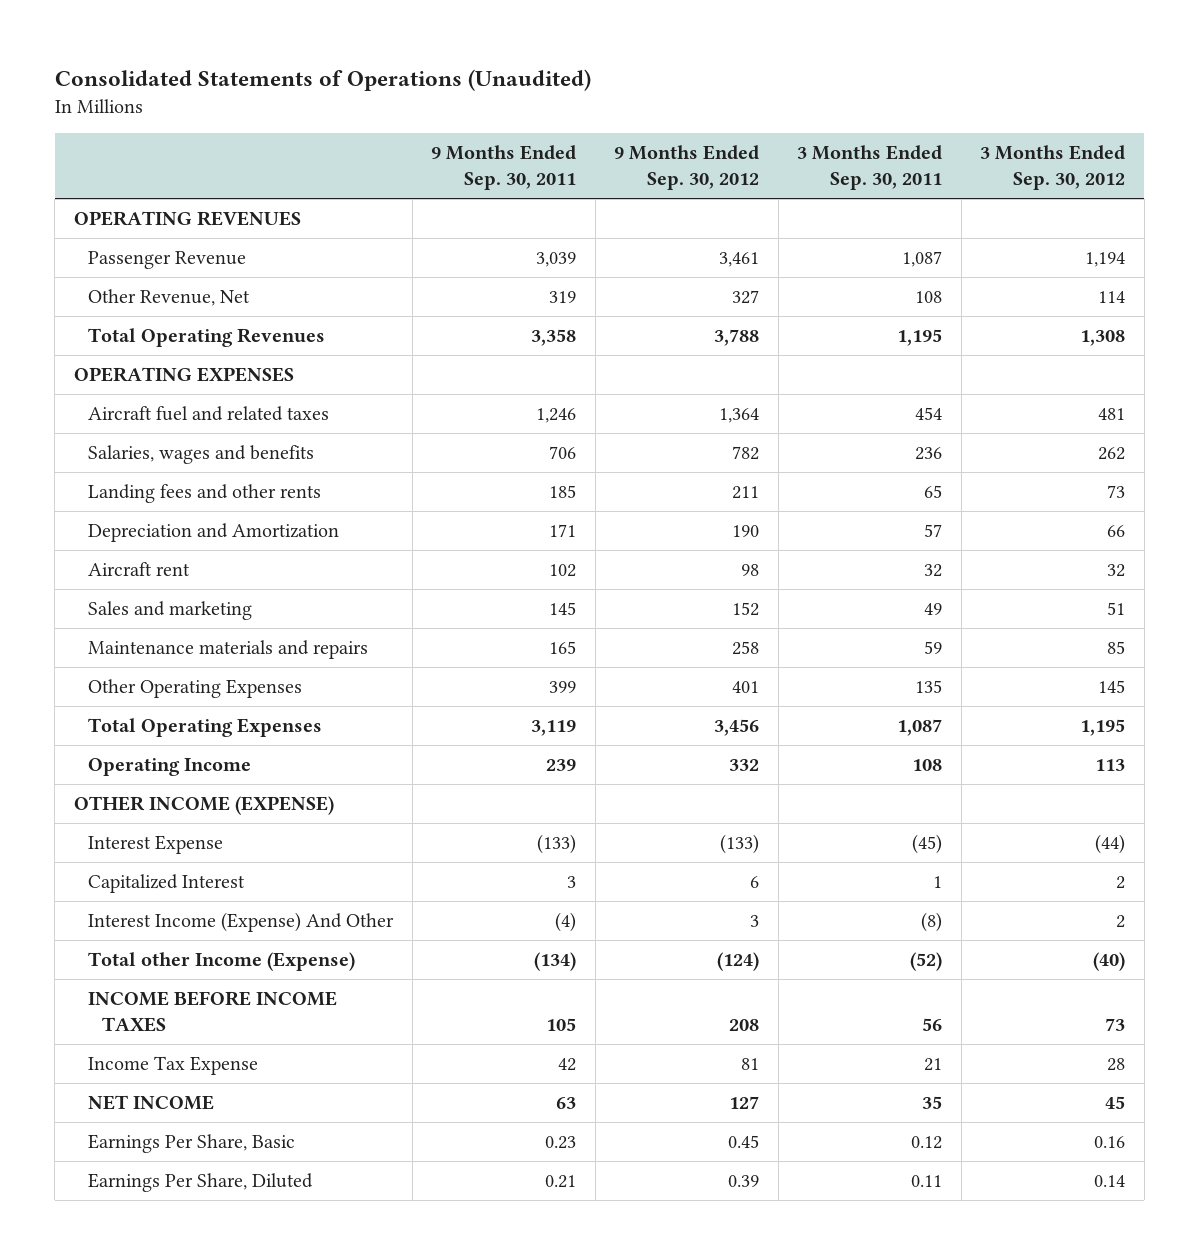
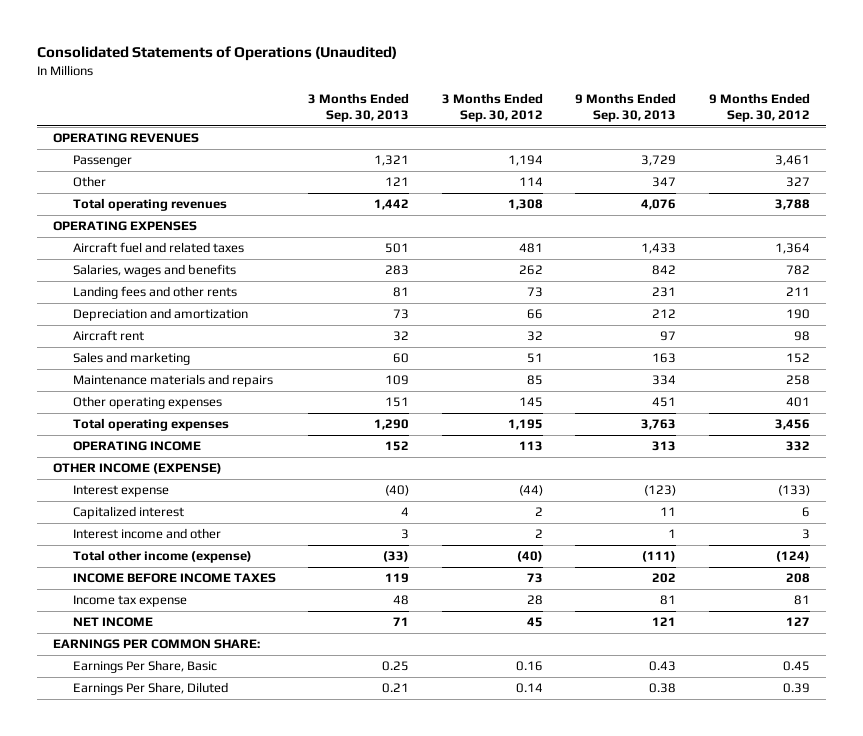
[431,145,577,190] 9 Months Ended Sep. 30, 2011 -> none
[797,145,943,190] 3 Months Ended Sep. 30, 2011 -> none
none -> [308,93,410,123] 3 Months Ended Sep. 30, 2013
none -> [575,93,677,123] 9 Months Ended Sep. 30, 2013
[88,251,247,270] Passenger Revenue -> [72,155,132,168] Passenger
[88,289,251,307] Other Revenue, Net -> [72,176,106,188] Other
[88,328,326,348] Total Operating Revenues -> [72,198,227,212] Total operating revenues
[88,523,340,543] Depreciation and Amortization -> [72,308,248,322] Depreciation and amortization
[88,679,303,699] Other Operating Expenses -> [72,396,222,410] Other operating expenses
[88,718,323,738] Total Operating Expenses -> [72,418,229,432] Total operating expenses
[88,758,252,777] Operating Income -> [72,441,201,452] OPERATING INCOME
[88,835,224,855] Interest Expense -> [72,485,169,498] Interest expense
[88,874,246,894] Capitalized Interest -> [72,506,184,520] Capitalized interest
[88,912,395,933] Interest Income (Expense) And Other -> [72,528,221,540] Interest income and other
[88,952,356,972] Total other Income (Expense) -> [72,550,252,564] Total other income (expense)
[88,1056,259,1076] Income Tax Expense -> [72,595,187,608] Income tax expense
none -> [53,639,261,650] EARNINGS PER COMMON SHARE:

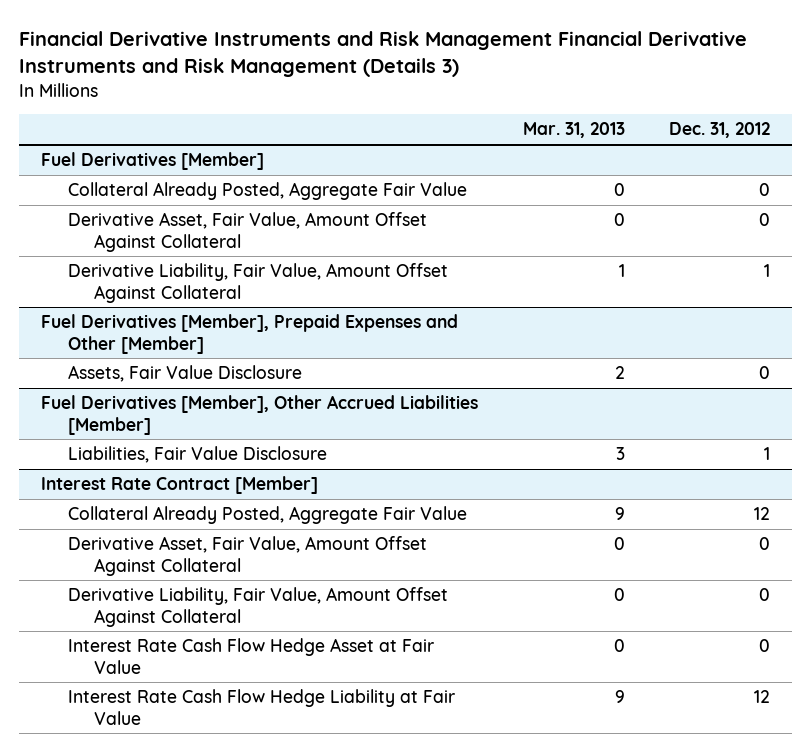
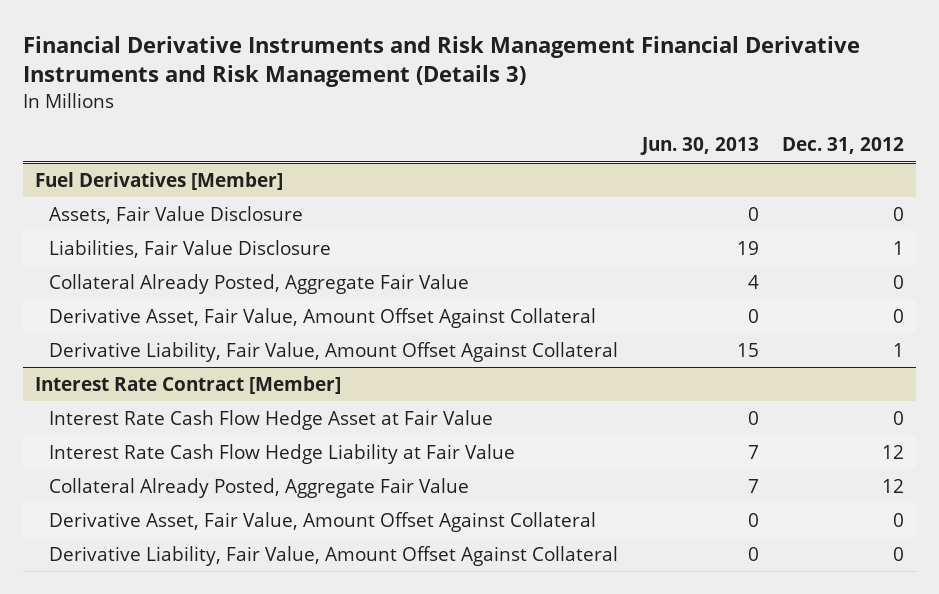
[522,122,625,139] Mar. 31, 2013 -> none
none -> [639,137,759,156] Jun. 30, 2013
none -> [48,205,303,224] Assets, Fair Value Disclosure
none -> [48,239,331,258] Liabilities, Fair Value Disclosure
[41,314,459,354] Fuel Derivatives [Member], Prepaid Expenses and Other [Member] -> none
[67,365,302,383] Assets, Fair Value Disclosure -> none
[41,395,479,435] Fuel Derivatives [Member], Other Accrued Liabilities [Member] -> none
[67,446,327,464] Liabilities, Fair Value Disclosure -> none
[67,638,434,674] Interest Rate Cash Flow Hedge Asset at Fair Value -> [48,409,493,430] Interest Rate Cash Flow Hedge Asset at Fair Value
[67,689,455,725] Interest Rate Cash Flow Hedge Liability at Fair Value -> [48,443,515,464] Interest Rate Cash Flow Hedge Liability at Fair Value

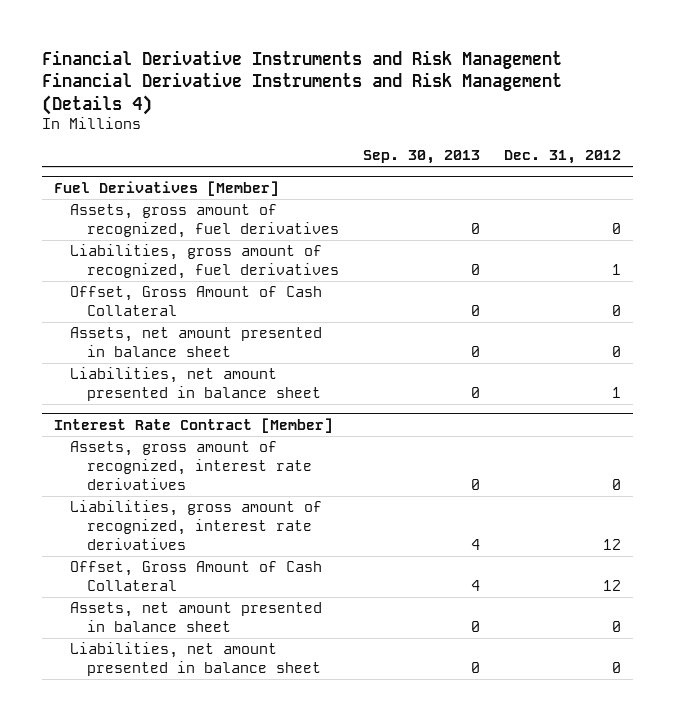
[23,35,861,88] Financial Derivative Instruments and Risk Management Financial Derivative Instruments and Risk Management (Details 3) -> [41,49,562,115] Financial Derivative Instruments and Risk Management Financial Derivative Instruments and Risk Management (Details 4)
[639,137,759,156] Jun. 30, 2013 -> none
none -> [363,150,481,165] Sep. 30, 2013
[48,205,303,224] Assets, Fair Value Disclosure -> [70,204,340,239] Assets, gross amount of recognized, fuel derivatives
[48,239,331,258] Liabilities, Fair Value Disclosure -> [70,244,340,280] Liabilities, gross amount of recognized, fuel derivatives
[48,273,469,294] Collateral Already Posted, Aggregate Fair Value -> [70,286,323,317] Offset, Gross Amount of Cash Collateral
[48,307,596,328] Derivative Asset, Fair Value, Amount Offset Against Collateral -> [70,327,323,358] Assets, net amount presented in balance sheet
[48,341,618,362] Derivative Liability, Fair Value, Amount Offset Against Collateral -> [70,367,322,402] Liabilities, net amount presented in balance sheet
[48,409,493,430] Interest Rate Cash Flow Hedge Asset at Fair Value -> [70,441,313,491] Assets, gross amount of recognized, interest rate derivatives
[48,443,515,464] Interest Rate Cash Flow Hedge Liability at Fair Value -> [70,500,323,551] Liabilities, gross amount of recognized, interest rate derivatives
[48,477,469,498] Collateral Already Posted, Aggregate Fair Value -> [70,561,323,592] Offset, Gross Amount of Cash Collateral
[48,511,596,532] Derivative Asset, Fair Value, Amount Offset Against Collateral -> [70,602,323,633] Assets, net amount presented in balance sheet
[48,545,618,566] Derivative Liability, Fair Value, Amount Offset Against Collateral -> [70,642,322,677] Liabilities, net amount presented in balance sheet

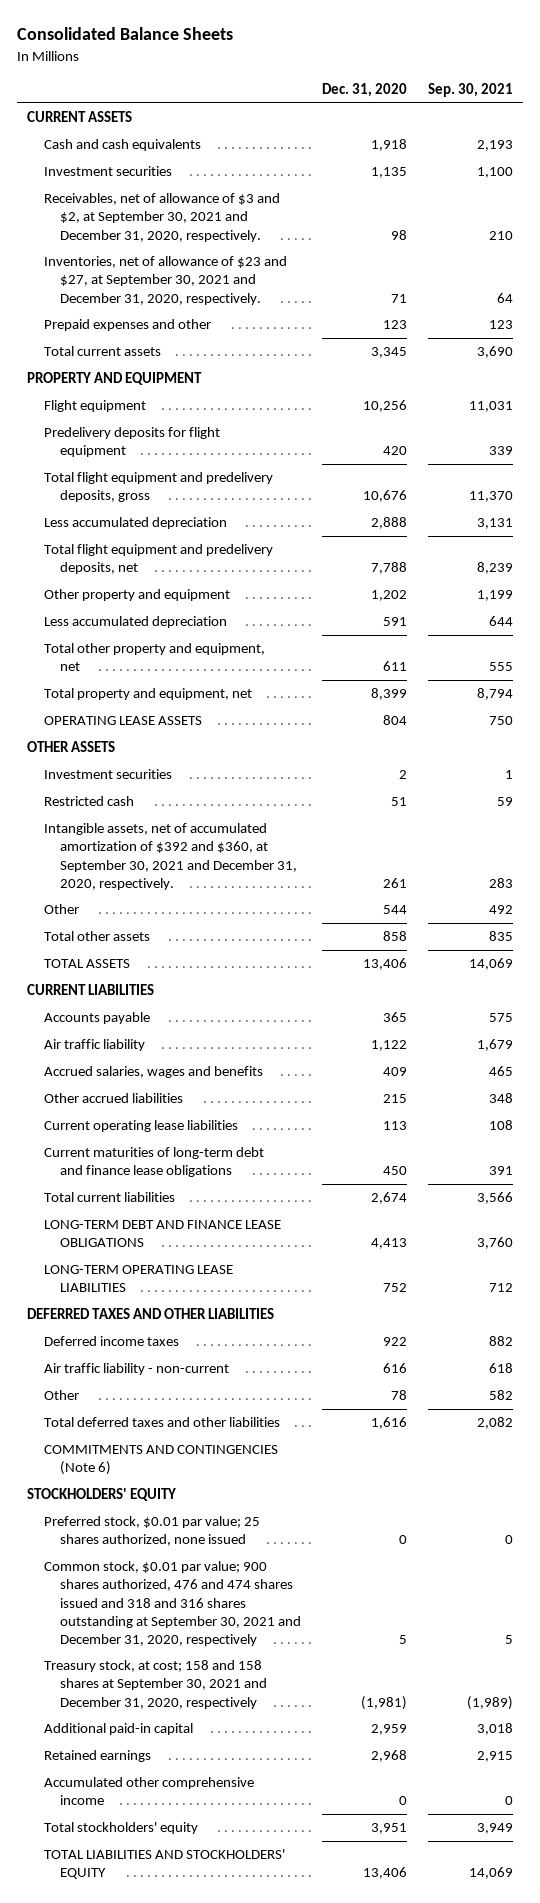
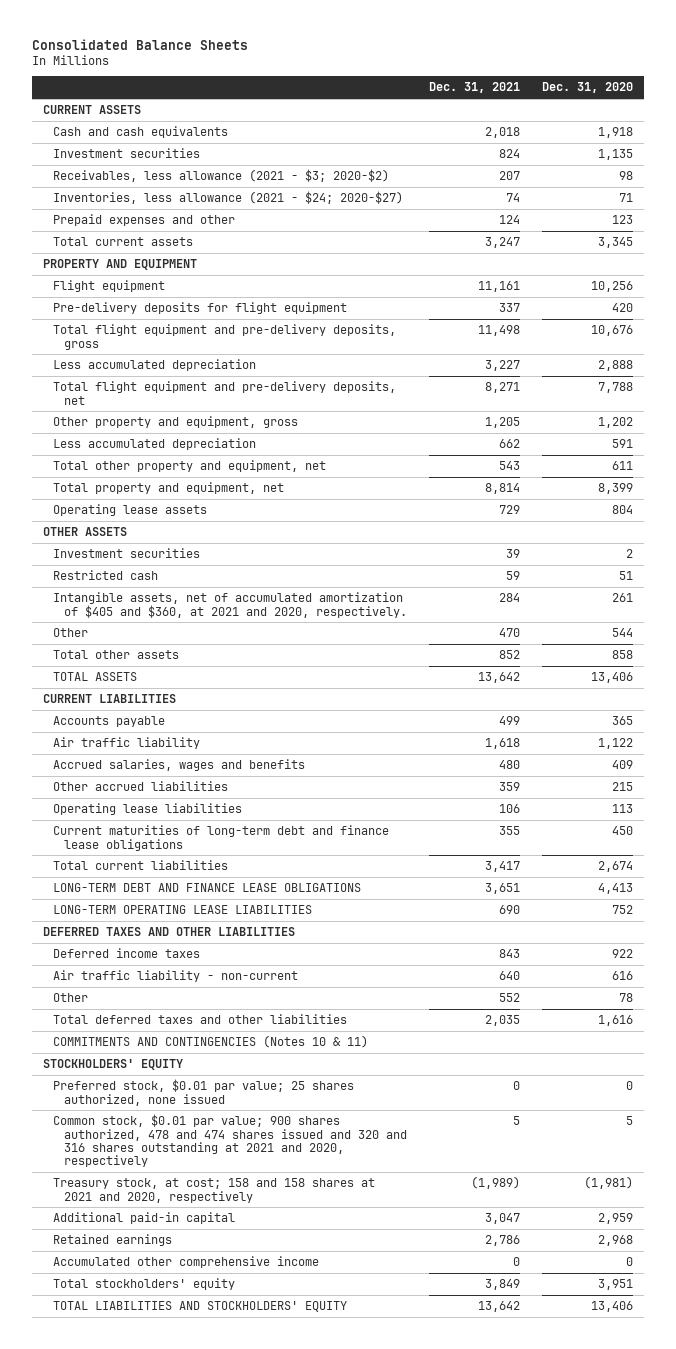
[427,82,513,97] Sep. 30, 2021 -> none
none -> [428,82,520,94] Dec. 31, 2021
[43,193,280,242] Receivables, net of allowance of $3 and $2, at September 30, 2021 and December 31, 2020, respectively. -> [53,169,390,183] Receivables, less allowance (2021 - $3; 2020-$2)
[43,256,287,305] Inventories, net of allowance of $23 and $27, at September 30, 2021 and December 31, 2020, respectively. -> [53,191,404,205] Inventories, less allowance (2021 - $24; 2020-$27)
[43,427,220,458] Predelivery deposits for flight equipment -> [53,302,348,315] Pre-delivery deposits for flight equipment
[43,472,273,503] Total flight equipment and predelivery deposits, gross -> [53,324,397,350] Total flight equipment and pre-delivery deposits, gross
[43,544,273,575] Total flight equipment and predelivery deposits, net -> [53,381,397,405] Total flight equipment and pre-delivery deposits, net
[43,589,230,602] Other property and equipment -> [53,416,299,429] Other property and equipment, gross
[43,716,202,726] OPERATING LEASE ASSETS -> [53,504,208,517] Operating lease assets
[43,823,298,890] Intangible assets, net of accumulated amortization of $392 and $360, at September 30, 2021 and December 31, 2020, respectively. -> [53,592,407,618] Intangible assets, net of accumulated amortization of $405 and $360, at 2021 and 2020, respectively.
[43,1120,238,1133] Current operating lease liabilities -> [53,803,243,816] Operating lease liabilities
[43,1445,278,1476] COMMITMENTS AND CONTINGENCIES (Note 6) -> [53,1035,369,1049] COMMITMENTS AND CONTINGENCIES (Notes 10 & 11)
[43,1561,302,1646] Common stock, $0.01 par value; 900 shares authorized, 476 and 474 shares issued and 318 and 316 shares outstanding at September 30, 2021 and December 31, 2020, respectively -> [53,1114,407,1168] Common stock, $0.01 par value; 900 shares authorized, 478 and 474 shares issued and 320 and 316 shares outstanding at 2021 and 2020, respectively
[43,1660,268,1709] Treasury stock, at cost; 158 and 158 shares at September 30, 2021 and December 31, 2020, respectively -> [53,1178,376,1203] Treasury stock, at cost; 158 and 158 shares at 2021 and 2020, respectively

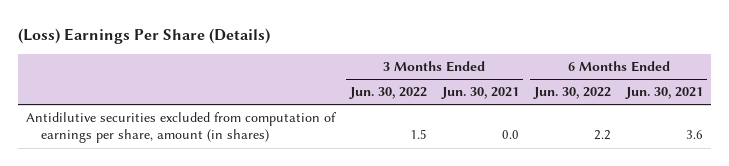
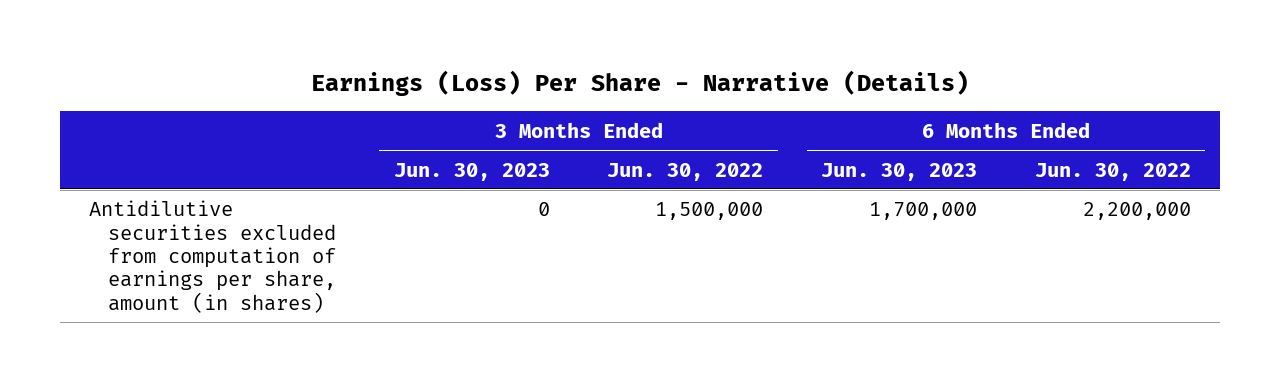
[18,27,271,44] (Loss) Earnings Per Share (Details) -> [310,70,969,97] Earnings (Loss) Per Share - Narrative (Details)
[440,87,519,100] Jun. 30, 2021 -> none
[625,87,704,100] Jun. 30, 2021 -> none
none -> [393,162,550,181] Jun. 30, 2023
none -> [821,162,978,181] Jun. 30, 2023
[409,129,427,140] 1.5 -> [655,202,764,221] 1,500,000
[593,130,611,141] 2.2 -> [1082,202,1191,221] 2,200,000

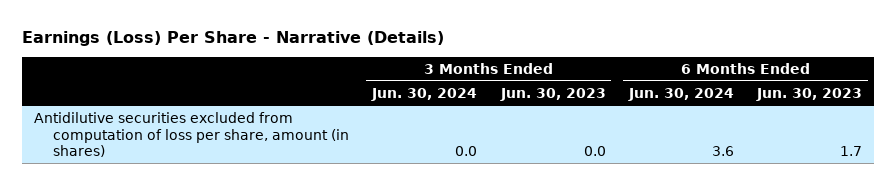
[607,162,764,181] Jun. 30, 2022 -> none
[1034,162,1191,181] Jun. 30, 2022 -> none
none -> [371,87,478,101] Jun. 30, 2024
none -> [627,87,734,101] Jun. 30, 2024
[88,200,337,313] Antidilutive securities excluded from computation of earnings per share, amount (in shares) -> [33,112,349,158] Antidilutive securities excluded from computation of loss per share, amount (in shares)
[537,202,550,217] 0 -> [583,146,606,157] 0.0
[869,202,978,221] 1,700,000 -> [840,146,863,157] 1.7

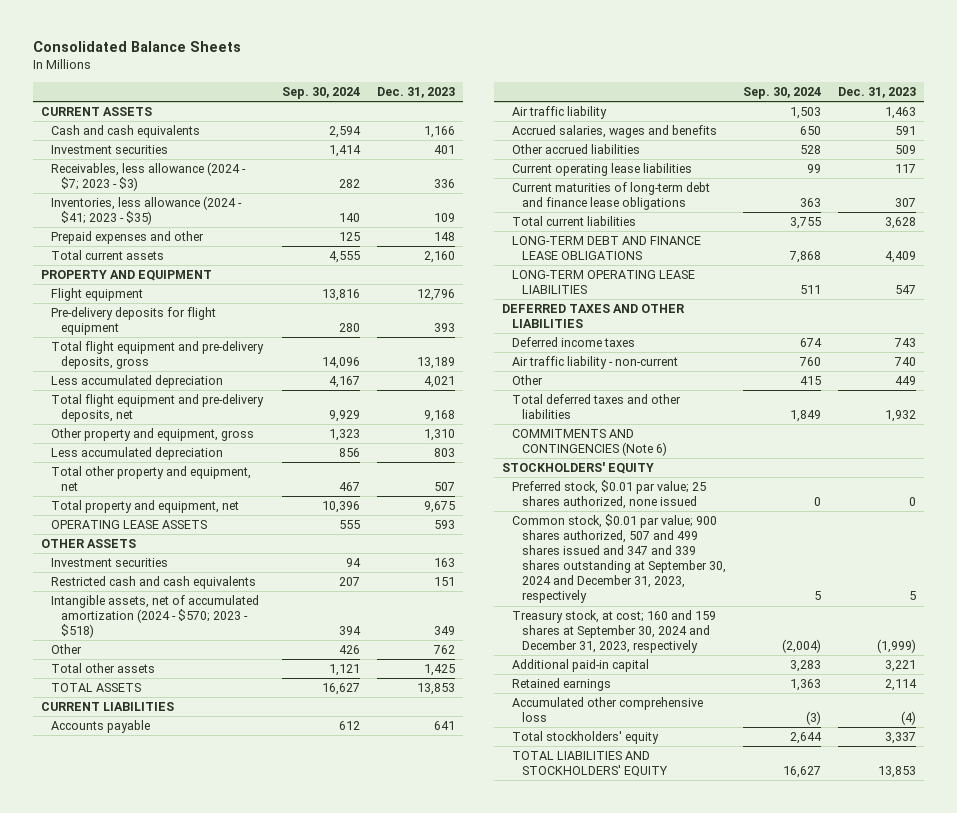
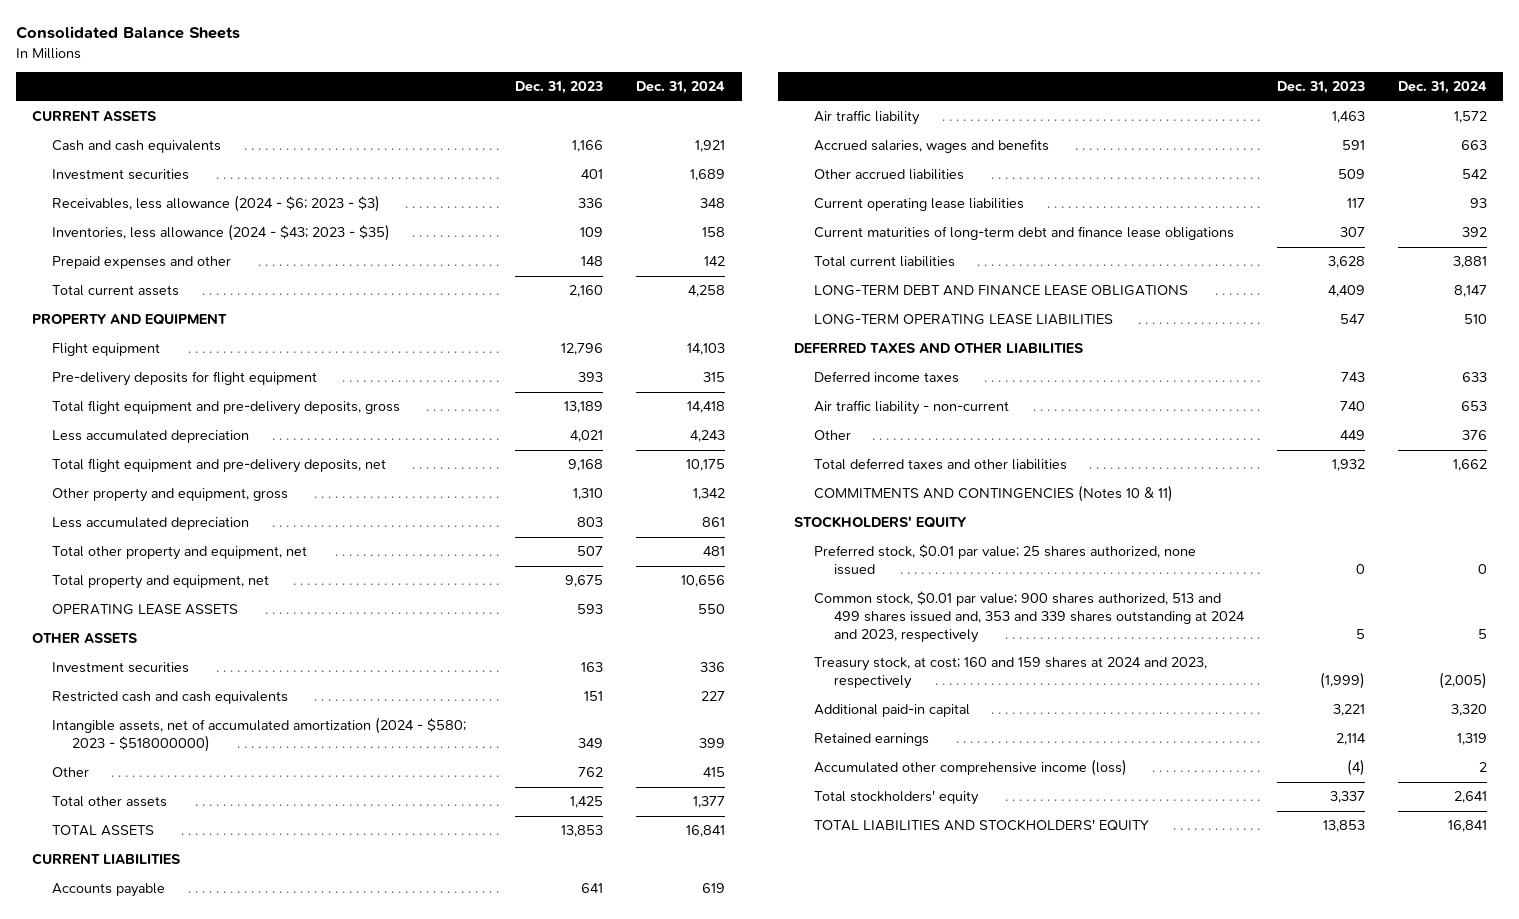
[282,86,361,99] Sep. 30, 2024 -> none
none -> [636,81,726,95] Dec. 31, 2024
[51,162,247,192] Receivables, less allowance (2024 - $7; 2023 - $3) -> [52,195,381,213] Receivables, less allowance (2024 - $6; 2023 - $3)
[51,196,243,226] Inventories, less allowance (2024 - $41; 2023 - $35) -> [52,224,391,242] Inventories, less allowance (2024 - $43; 2023 - $35)
[51,595,260,639] Intangible assets, net of accumulated amortization (2024 - $570; 2023 - $518) -> [52,717,467,753] Intangible assets, net of accumulated amortization (2024 - $580; 2023 - $518000000)
[512,429,668,457] COMMITMENTS AND CONTINGENCIES (Note 6) -> [813,485,1173,503] COMMITMENTS AND CONTINGENCIES (Notes 10 & 11)
[512,514,727,604] Common stock, $0.01 par value; 900 shares authorized, 507 and 499 shares issued and 347 and 339 shares outstanding at September 30, 2024 and December 31, 2023, respectively -> [813,591,1245,643] Common stock, $0.01 par value; 900 shares authorized, 513 and 499 shares issued and, 353 and 339 shares outstanding at 2024 and 2023, respectively
[512,610,717,654] Treasury stock, at cost; 160 and 159 shares at September 30, 2024 and December 31, 2023, respectively -> [813,657,1207,690] Treasury stock, at cost; 160 and 159 shares at 2024 and 2023, respectively
[512,697,704,723] Accumulated other comprehensive loss -> [813,759,1127,777] Accumulated other comprehensive income (loss)

